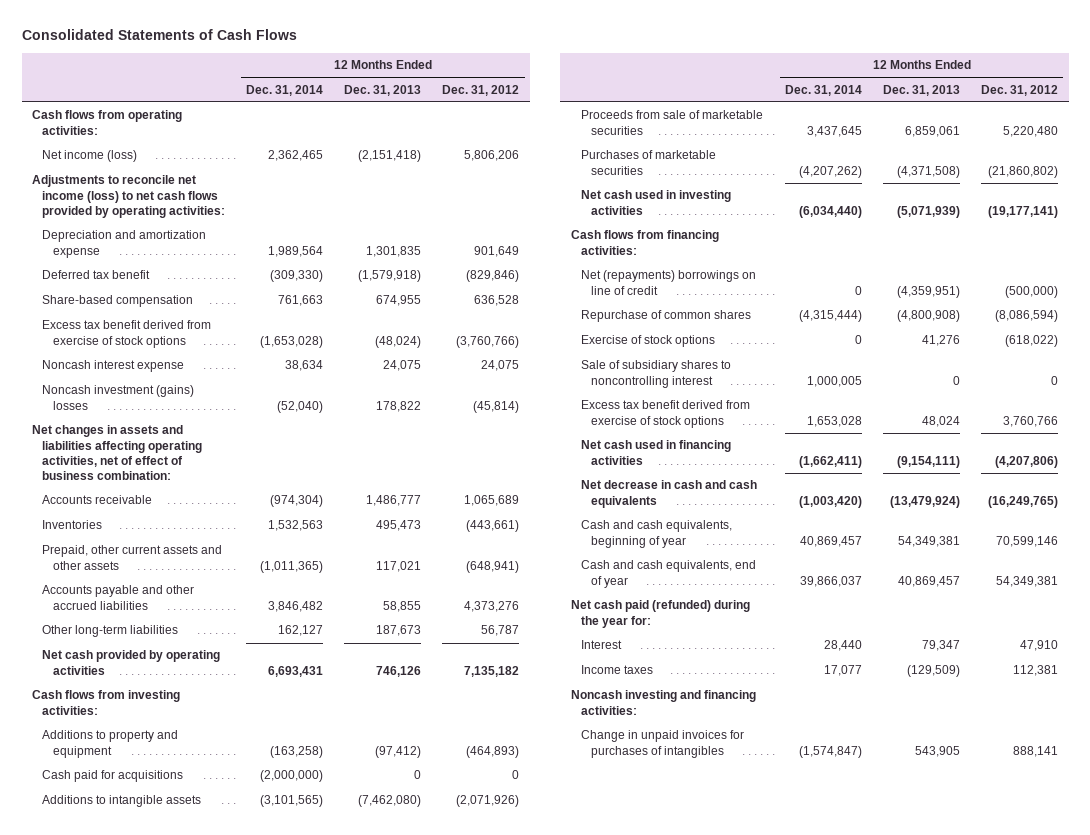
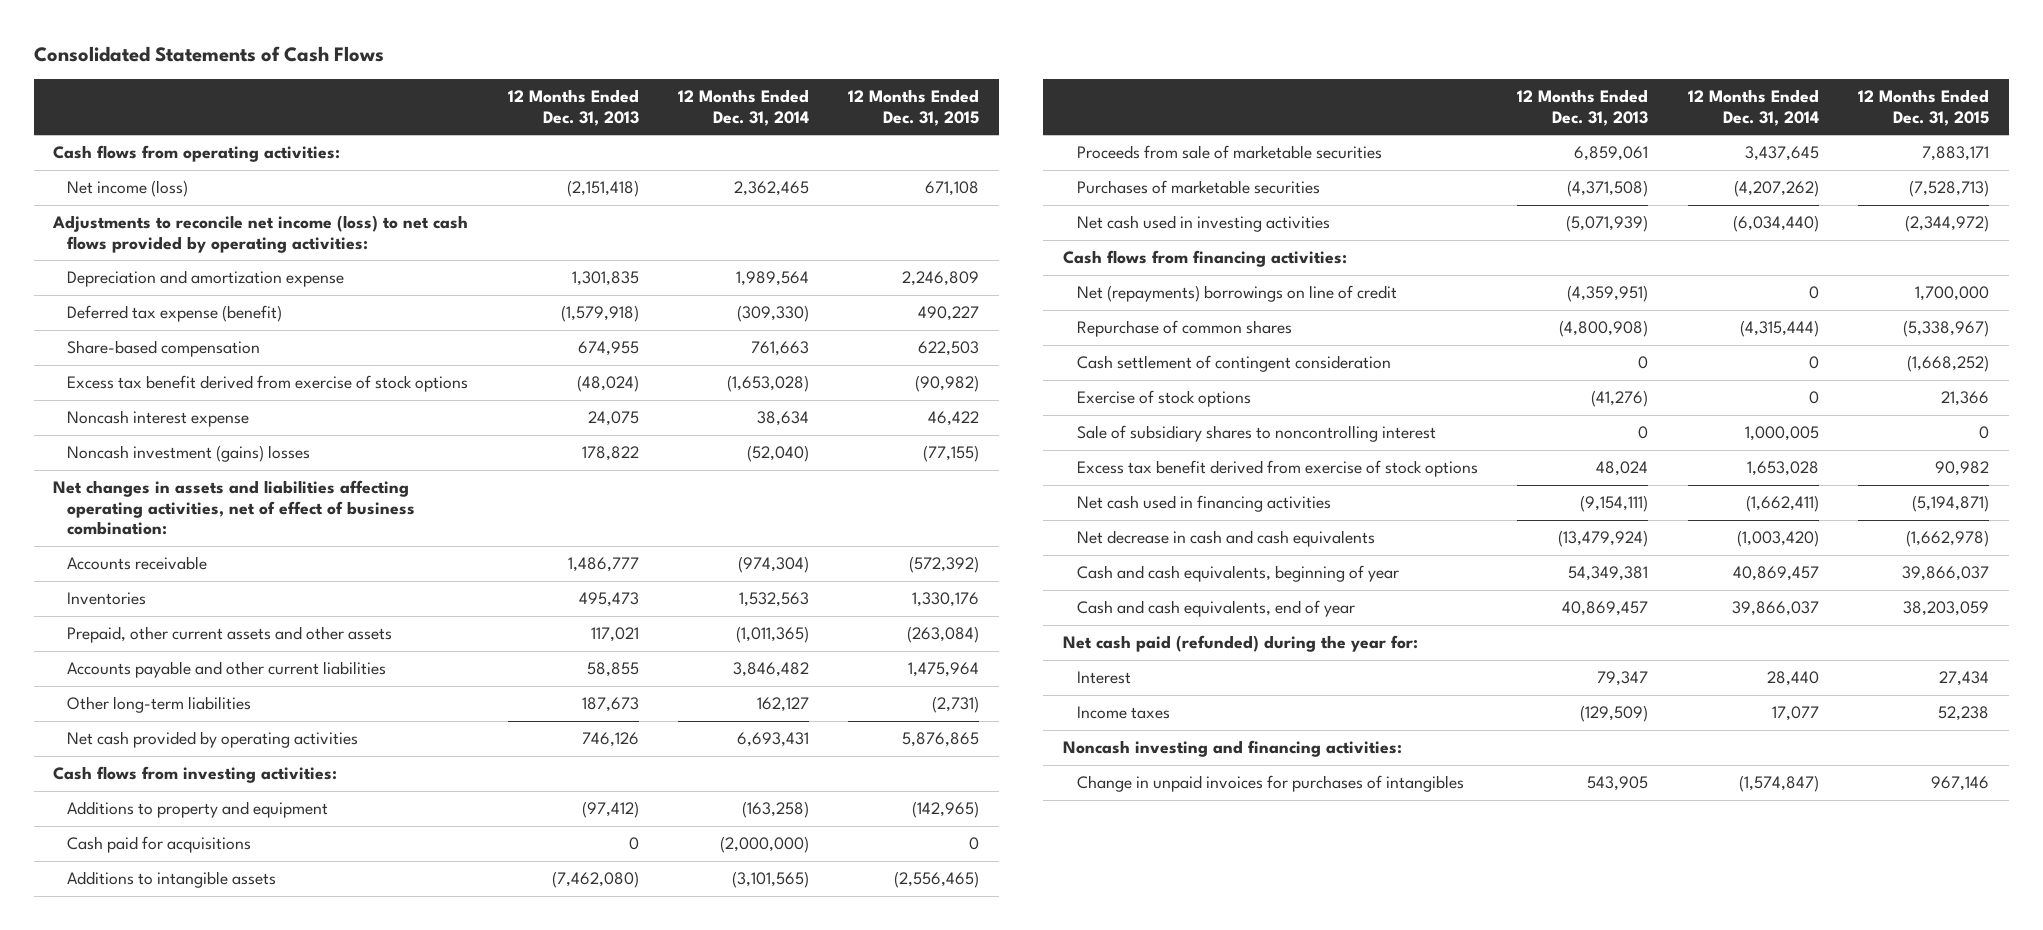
[442,84,520,96] Dec. 31, 2012 -> none
none -> [848,89,980,126] 12 Months Ended Dec. 31, 2015
[42,270,151,280] Deferred tax benefit -> [67,305,283,323] Deferred tax expense (benefit)
[42,585,195,610] Accounts payable and other accrued liabilities -> [67,661,387,679] Accounts payable and other current liabilities
none -> [1076,355,1391,373] Cash settlement of contingent consideration
[922,335,961,347] 41,276 -> [1591,390,1649,408] (41,276)

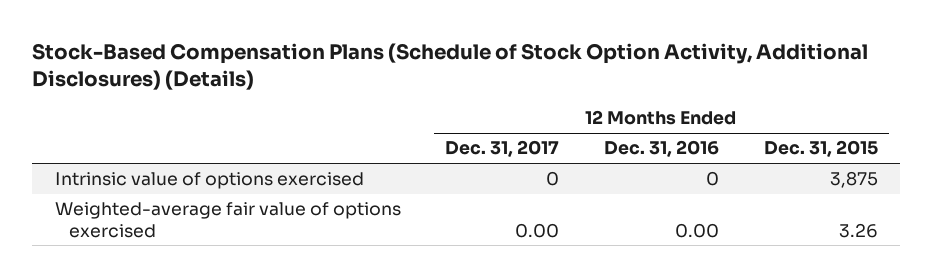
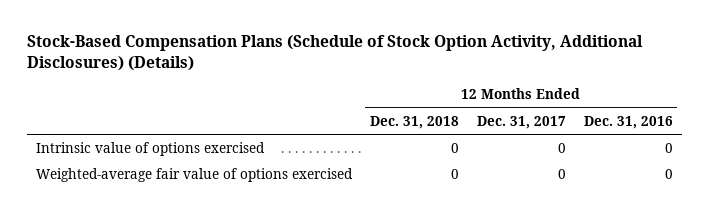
[763,140,878,158] Dec. 31, 2015 -> none
none -> [369,115,459,129] Dec. 31, 2018
[515,222,560,238] 0.00 -> [557,168,566,179] 0
[674,222,719,238] 0.00 -> [664,168,673,179] 0

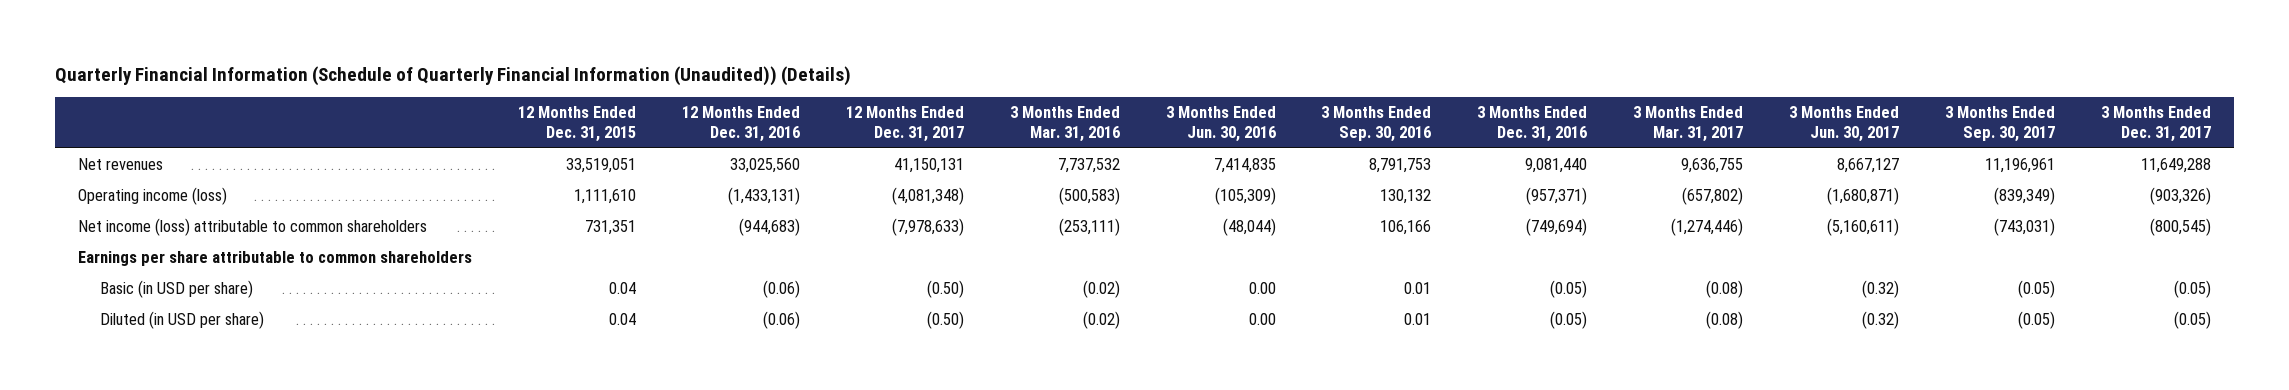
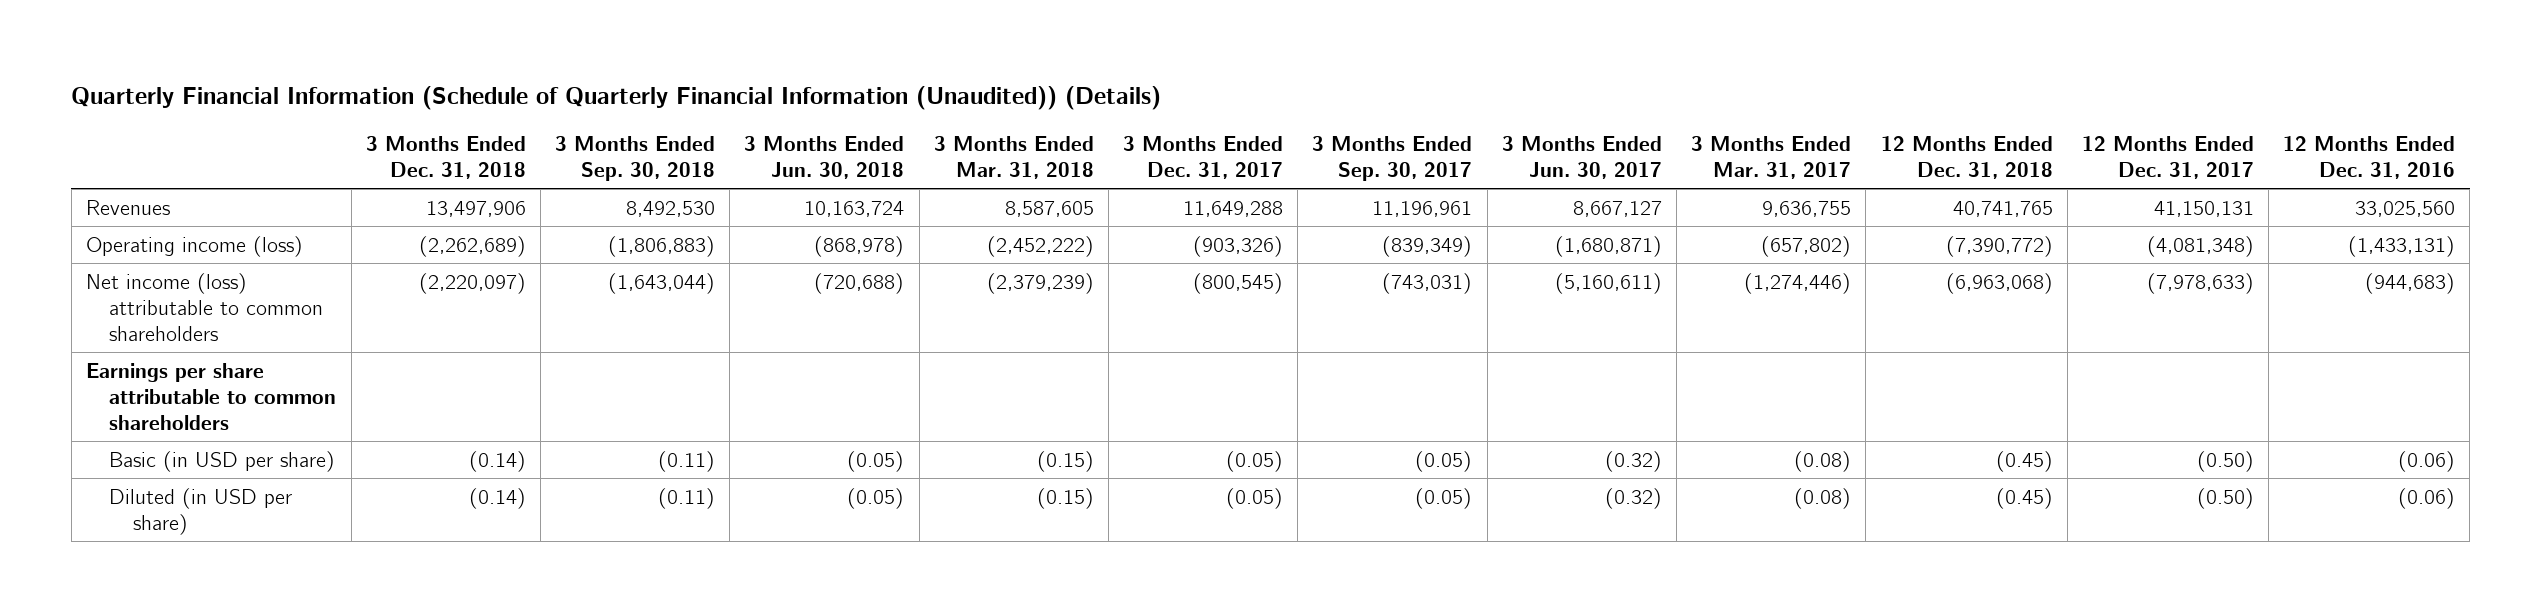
[517,106,636,143] 12 Months Ended Dec. 31, 2015 -> none
[1009,106,1120,143] 3 Months Ended Mar. 31, 2016 -> none
[1165,106,1276,143] 3 Months Ended Jun. 30, 2016 -> none
[1321,106,1432,143] 3 Months Ended Sep. 30, 2016 -> none
[1477,106,1588,143] 3 Months Ended Dec. 31, 2016 -> none
none -> [365,135,526,180] 3 Months Ended Dec. 31, 2018
none -> [555,135,716,182] 3 Months Ended Sep. 30, 2018
none -> [744,135,905,180] 3 Months Ended Jun. 30, 2018
none -> [933,135,1094,180] 3 Months Ended Mar. 31, 2018
none -> [1880,135,2053,180] 12 Months Ended Dec. 31, 2018
[77,158,163,171] Net revenues -> [86,199,171,215] Revenues

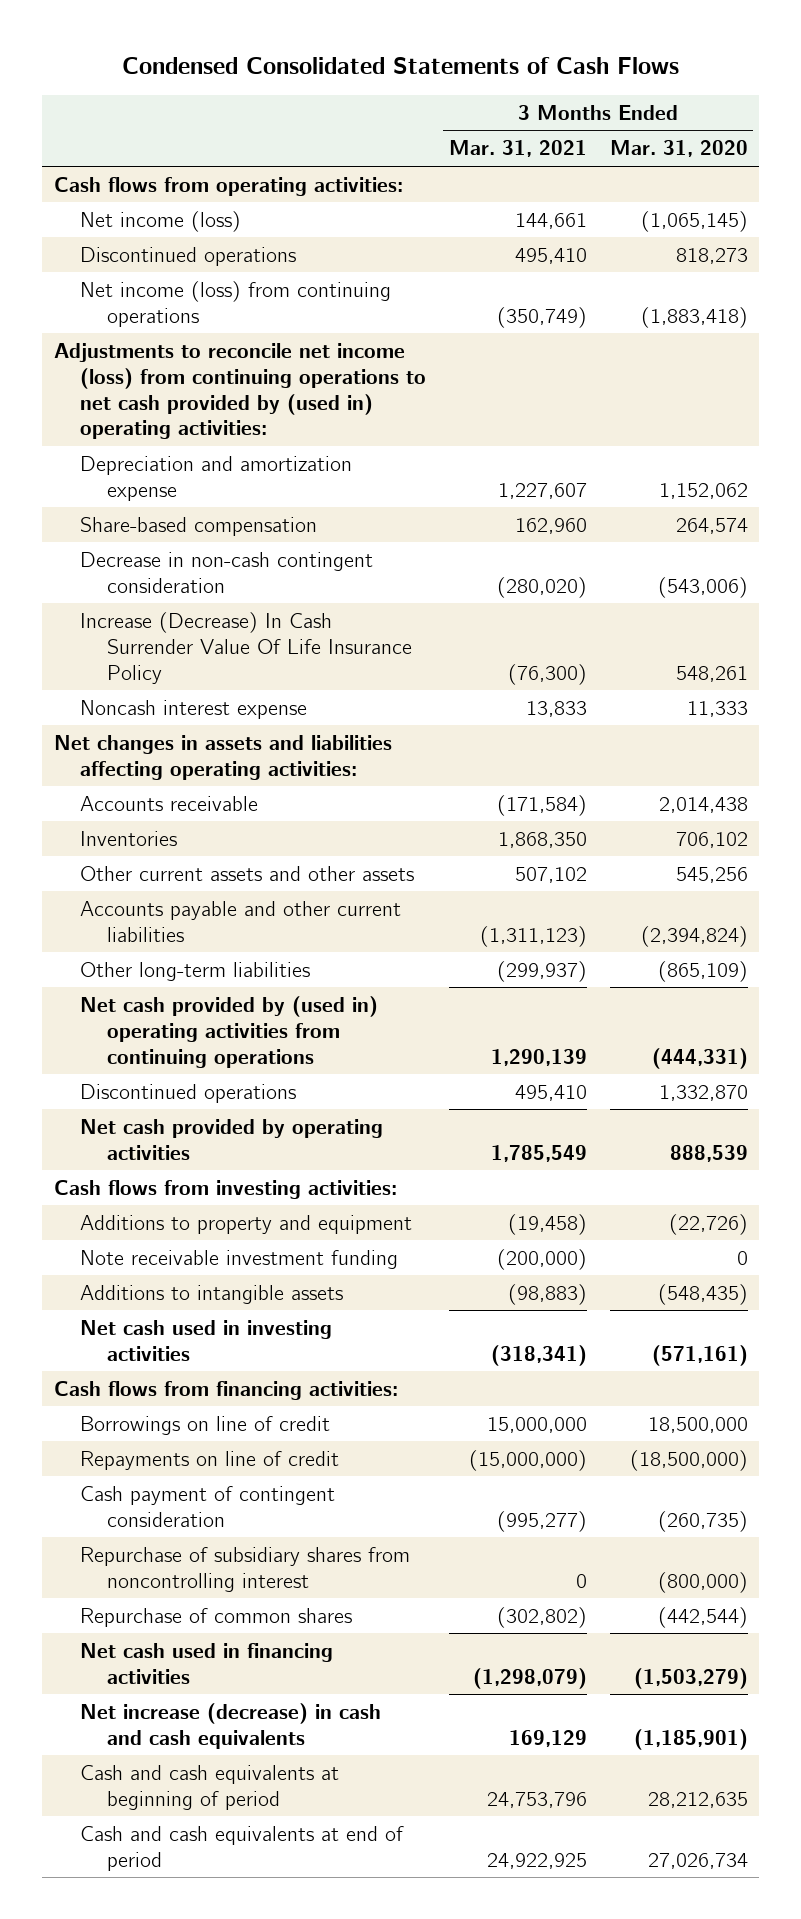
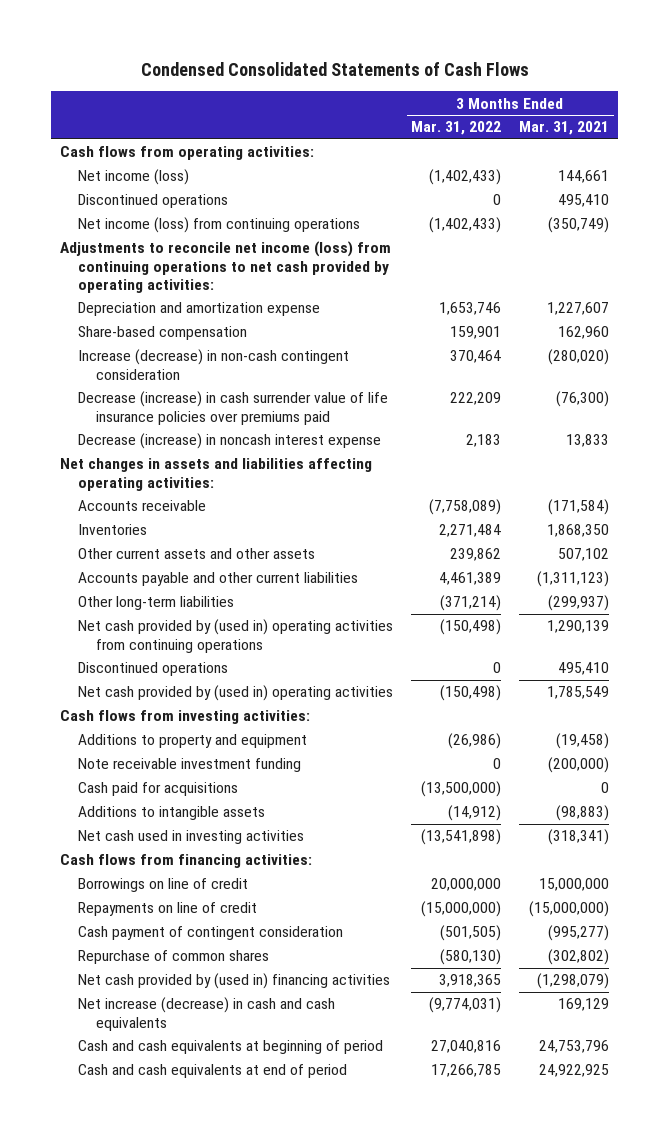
[609,140,748,158] Mar. 31, 2020 -> none
none -> [411,121,502,136] Mar. 31, 2022
[53,342,427,440] Adjustments to reconcile net income (loss) from continuing operations to net cash provided by (used in) operating activities: -> [60,241,392,293] Adjustments to reconcile net income (loss) from continuing operations to net cash provided by operating activities:
[80,551,374,593] Decrease in non-cash contingent consideration -> [78,349,350,380] Increase (decrease) in non-cash contingent consideration
[80,611,412,684] Increase (Decrease) In Cash Surrender Value Of Life Insurance Policy -> [78,391,389,425] Decrease (increase) in cash surrender value of life insurance policies over premiums paid
[80,699,308,719] Noncash interest expense -> [78,433,382,450] Decrease (increase) in noncash interest expense
[80,1118,384,1160] Net cash provided by operating activities -> [78,685,394,702] Net cash provided by (used in) operating activities
none -> [78,782,239,797] Cash paid for acquisitions
[80,1546,411,1592] Repurchase of subsidiary shares from noncontrolling interest -> none
[80,1642,334,1684] Net cash used in financing activities -> [78,973,391,990] Net cash provided by (used in) financing activities

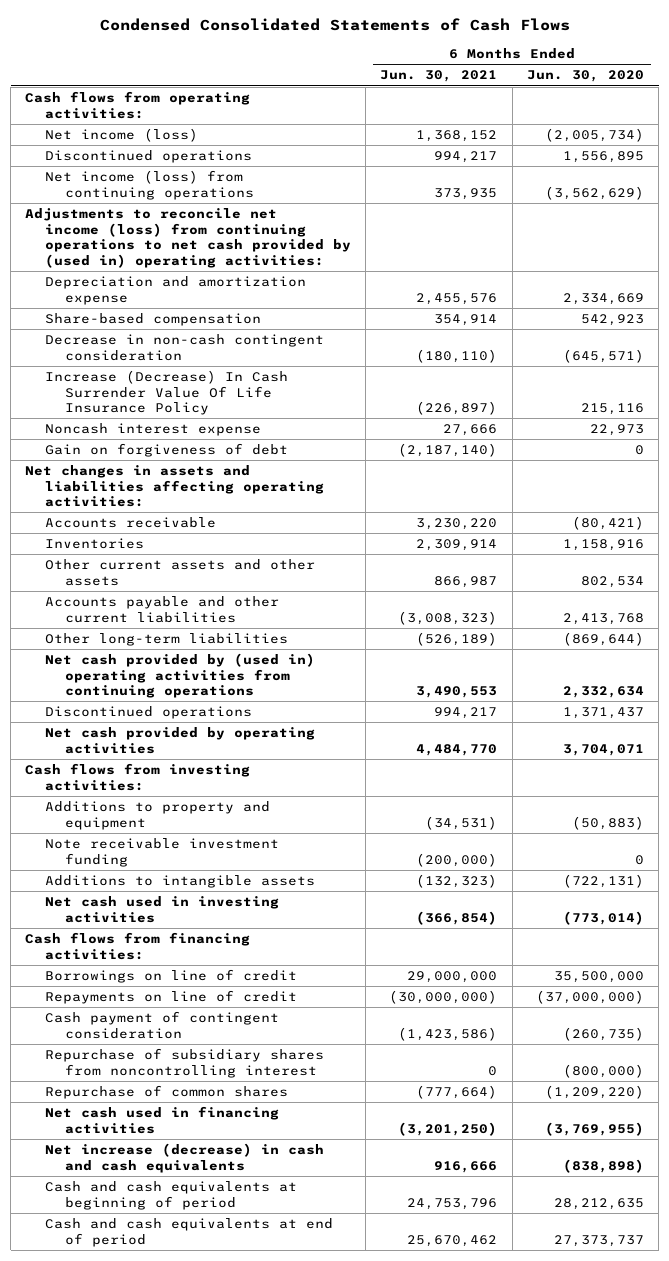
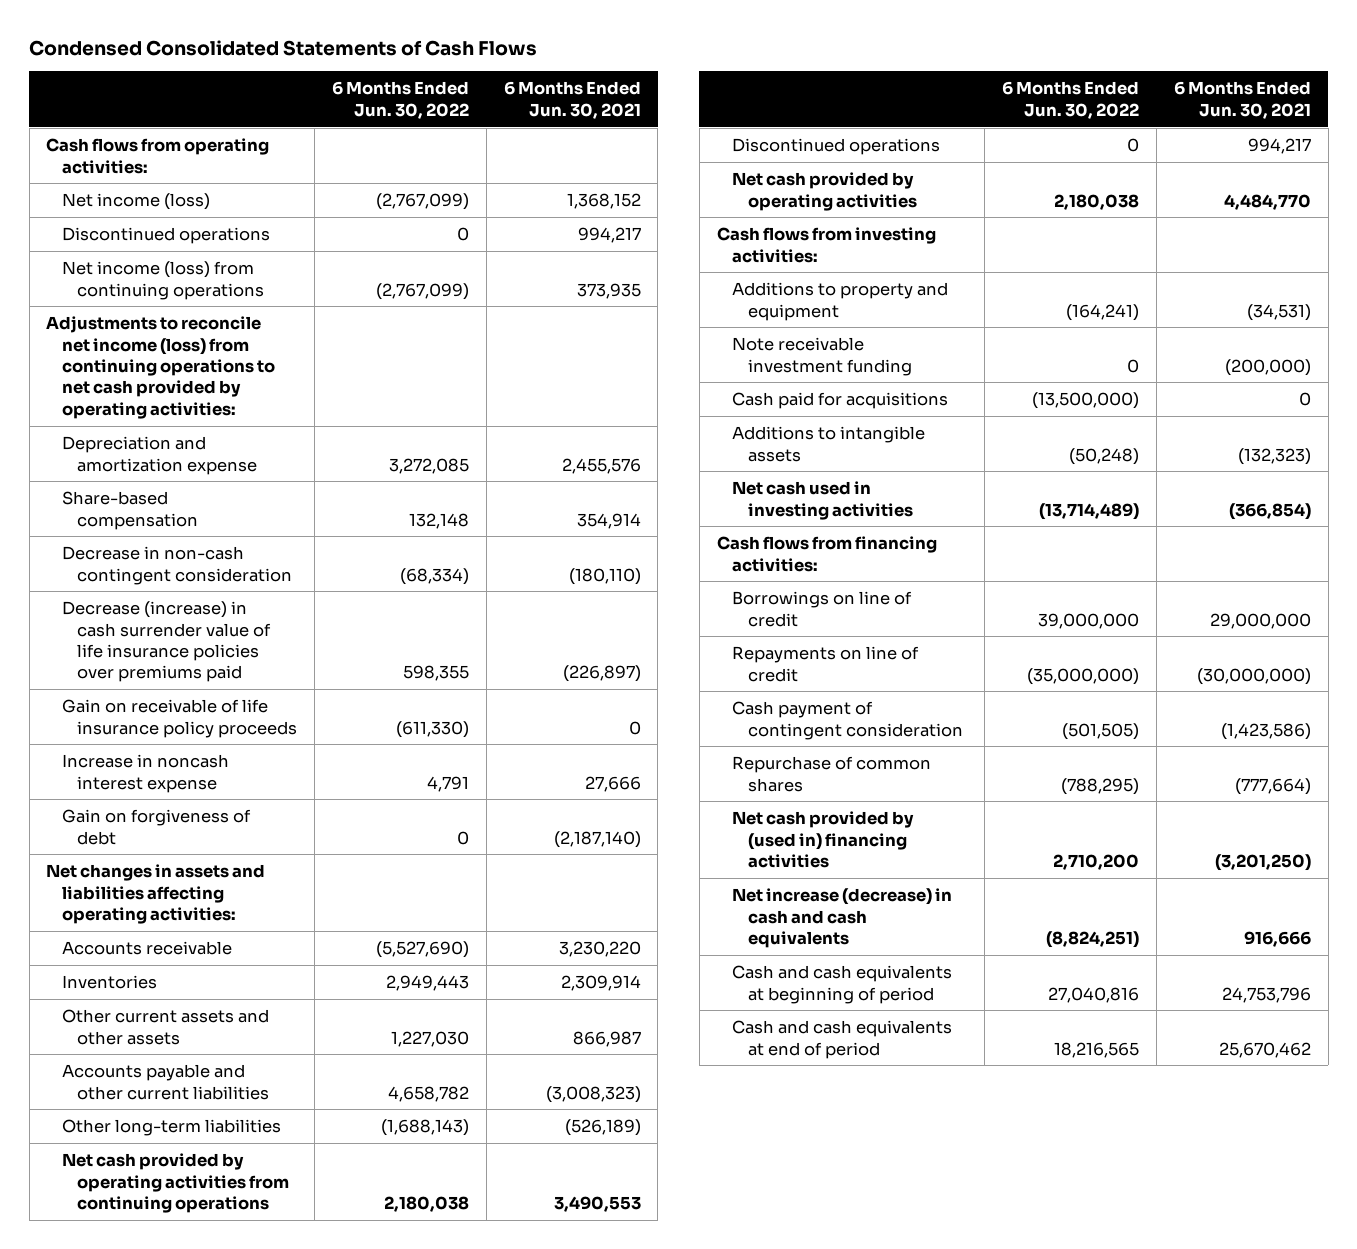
[526,70,644,83] Jun. 30, 2020 -> none
none -> [331,81,469,119] 6 Months Ended Jun. 30, 2022
[25,208,351,268] Adjustments to reconcile net income (loss) from continuing operations to net cash provided by (used in) operating activities: -> [46,316,275,419] Adjustments to reconcile net income (loss) from continuing operations to net cash provided by operating activities:
[44,370,288,416] Increase (Decrease) In Cash Surrender Value Of Life Insurance Policy -> [61,601,272,683] Decrease (increase) in cash surrender value of life insurance policies over premiums paid
none -> [61,699,298,738] Gain on receivable of life insurance policy proceeds
[44,423,261,437] Noncash interest expense -> [61,754,229,793] Increase in noncash interest expense
[44,653,315,699] Net cash provided by (used in) operating activities from continuing operations -> [61,1153,290,1213] Net cash provided by operating activities from continuing operations
none -> [732,392,949,410] Cash paid for acquisitions
[44,1048,324,1078] Repurchase of subsidiary shares from noncontrolling interest -> none
[44,1106,279,1134] Net cash used in financing activities -> [732,811,915,868] Net cash provided by (used in) financing activities

